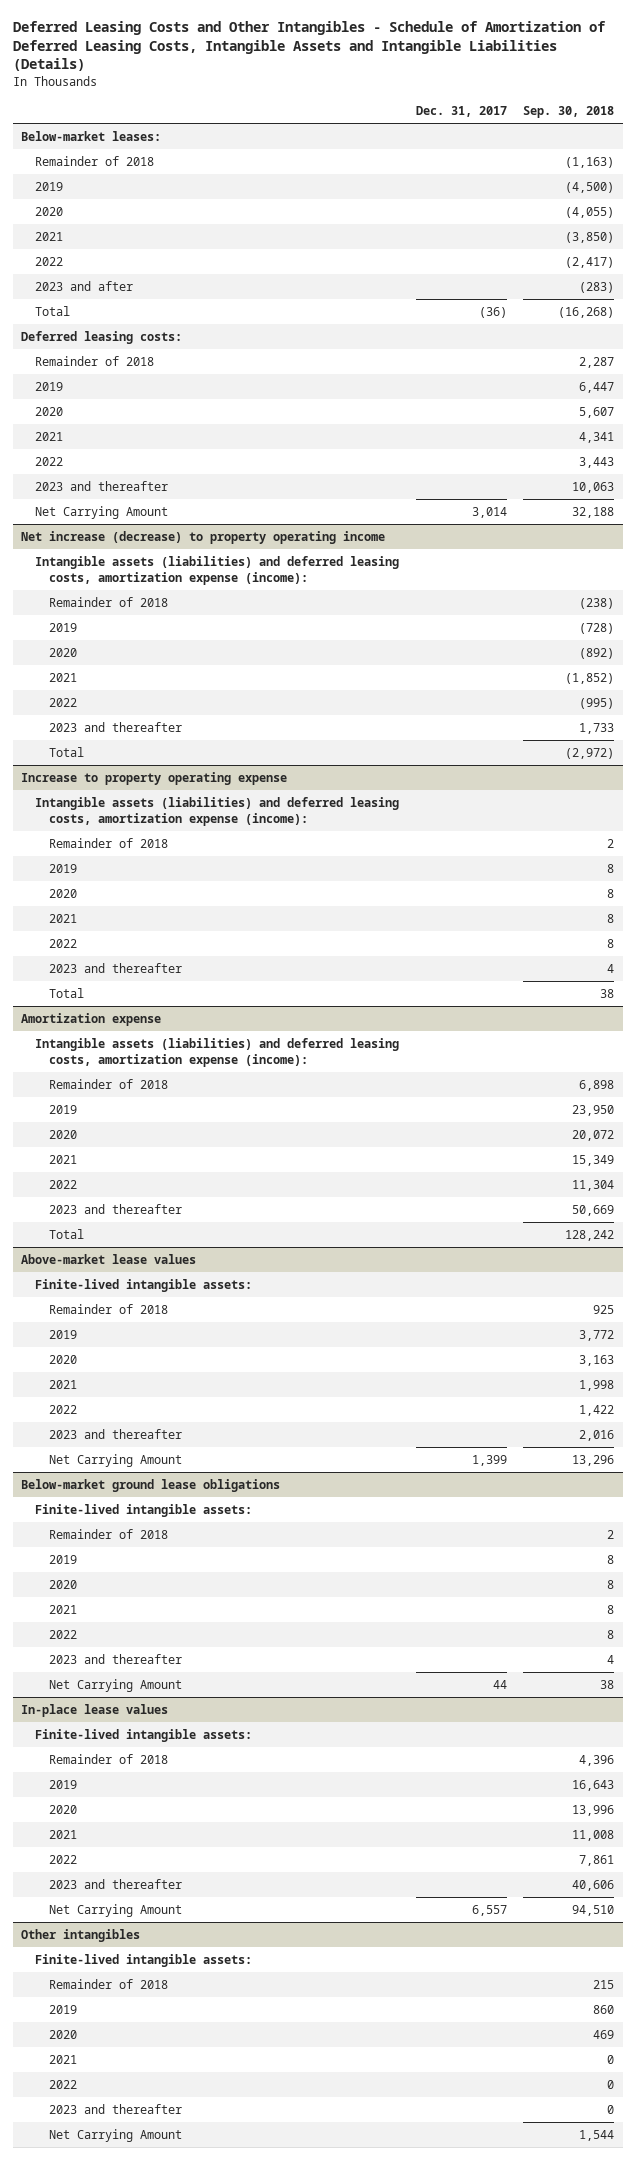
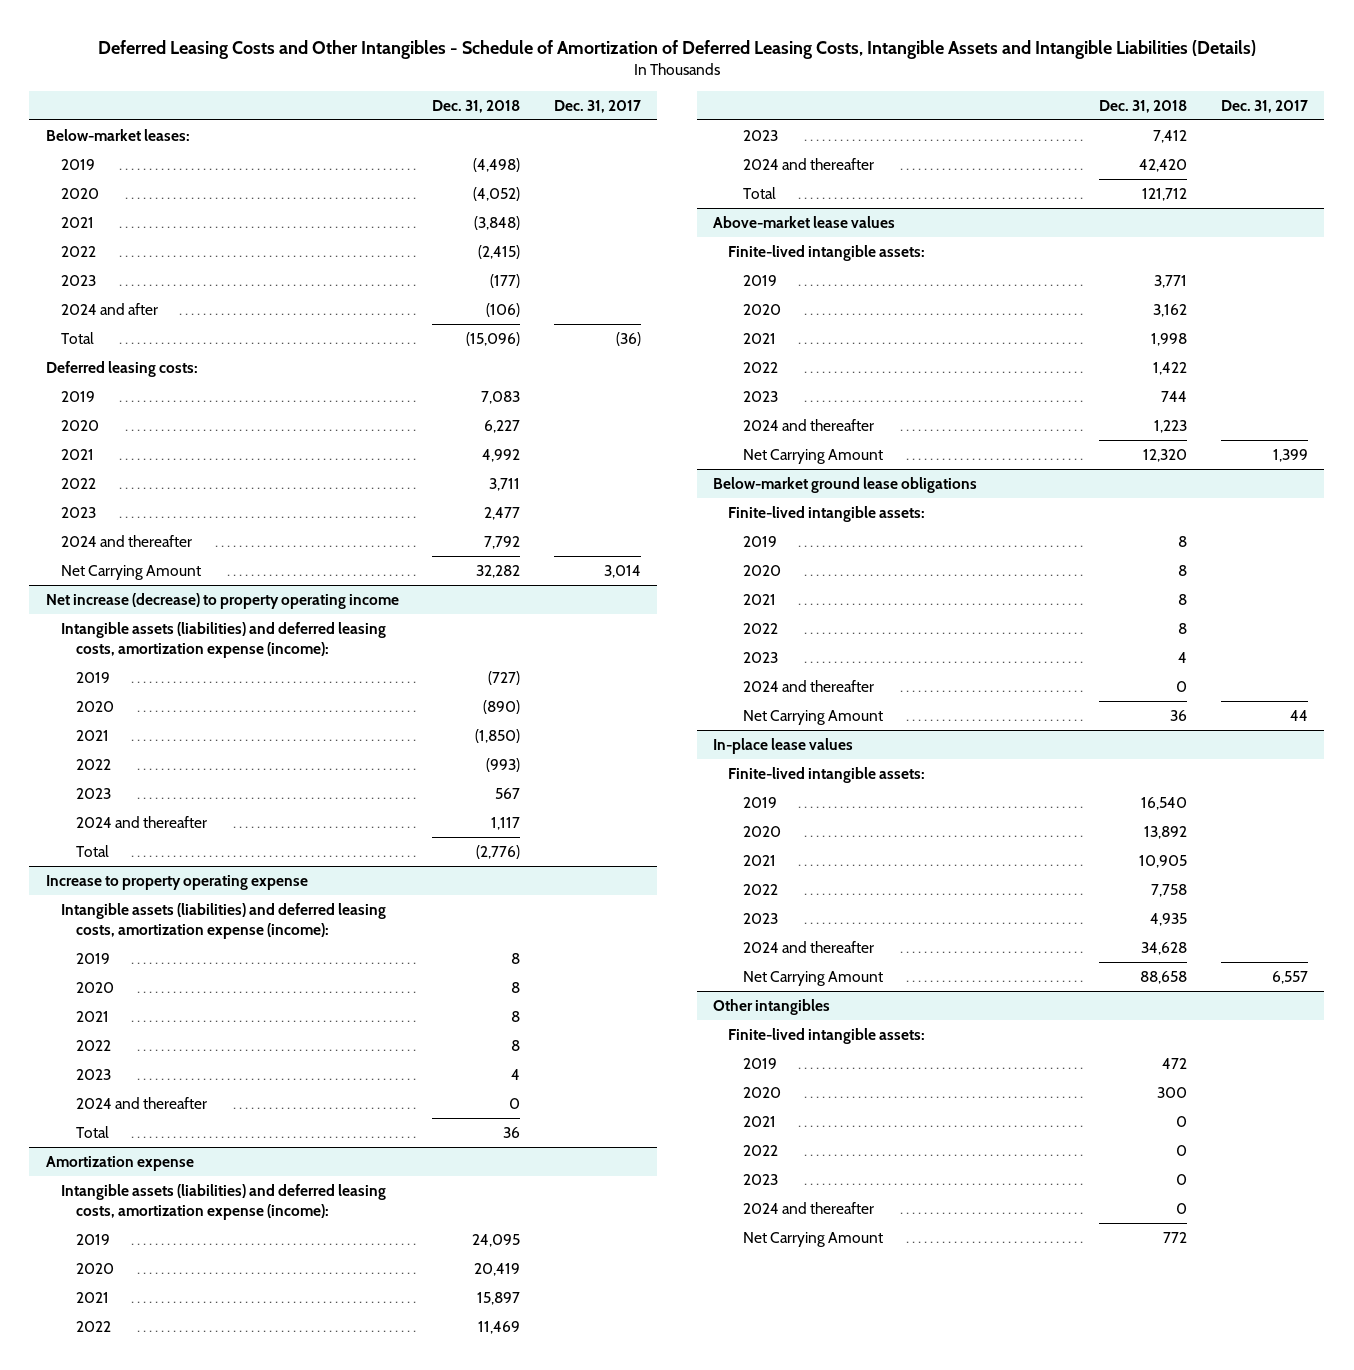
[523,106,615,119] Sep. 30, 2018 -> none
none -> [432,99,521,113] Dec. 31, 2018
[34,155,154,166] Remainder of 2018 -> none
none -> [61,275,97,287] 2023
[34,280,133,291] 2023 and after -> [61,303,159,316] 2024 and after
[34,355,154,366] Remainder of 2018 -> none
none -> [61,507,97,519] 2023
[34,480,168,491] 2023 and thereafter -> [61,535,193,548] 2024 and thereafter
[48,596,168,607] Remainder of 2018 -> none
none -> [76,788,112,800] 2023
[48,721,182,732] 2023 and thereafter -> [76,816,208,829] 2024 and thereafter
[48,837,168,848] Remainder of 2018 -> none
none -> [76,1069,112,1081] 2023
[48,962,182,973] 2023 and thereafter -> [76,1097,208,1110] 2024 and thereafter
[48,1078,168,1089] Remainder of 2018 -> none
none -> [743,130,779,142] 2023
[48,1203,182,1214] 2023 and thereafter -> [743,158,875,171] 2024 and thereafter
[48,1303,168,1314] Remainder of 2018 -> none
none -> [743,391,779,403] 2023
[48,1428,182,1439] 2023 and thereafter -> [743,419,875,432] 2024 and thereafter
[48,1528,168,1539] Remainder of 2018 -> none
none -> [743,652,779,664] 2023
[48,1653,182,1664] 2023 and thereafter -> [743,680,875,693] 2024 and thereafter
[48,1753,168,1764] Remainder of 2018 -> none
none -> [743,913,779,925] 2023
[48,1878,182,1889] 2023 and thereafter -> [743,941,875,954] 2024 and thereafter
[48,1978,168,1989] Remainder of 2018 -> none
none -> [743,1174,779,1186] 2023
[48,2103,182,2114] 2023 and thereafter -> [743,1202,875,1215] 2024 and thereafter

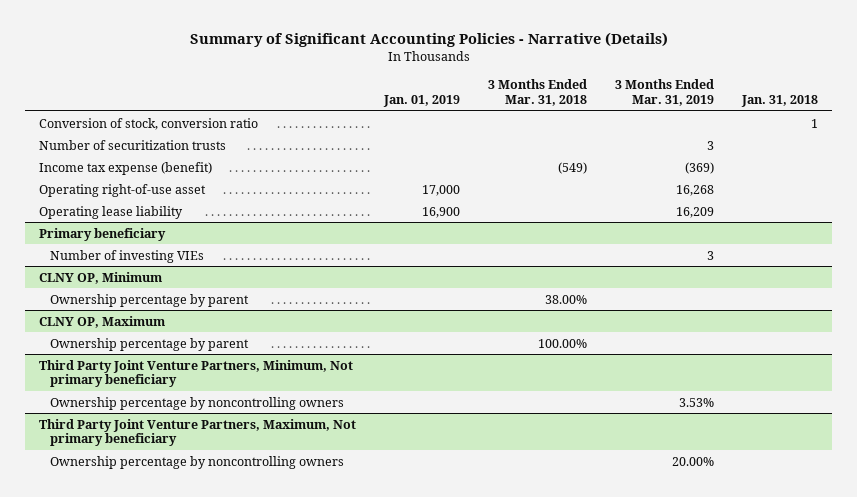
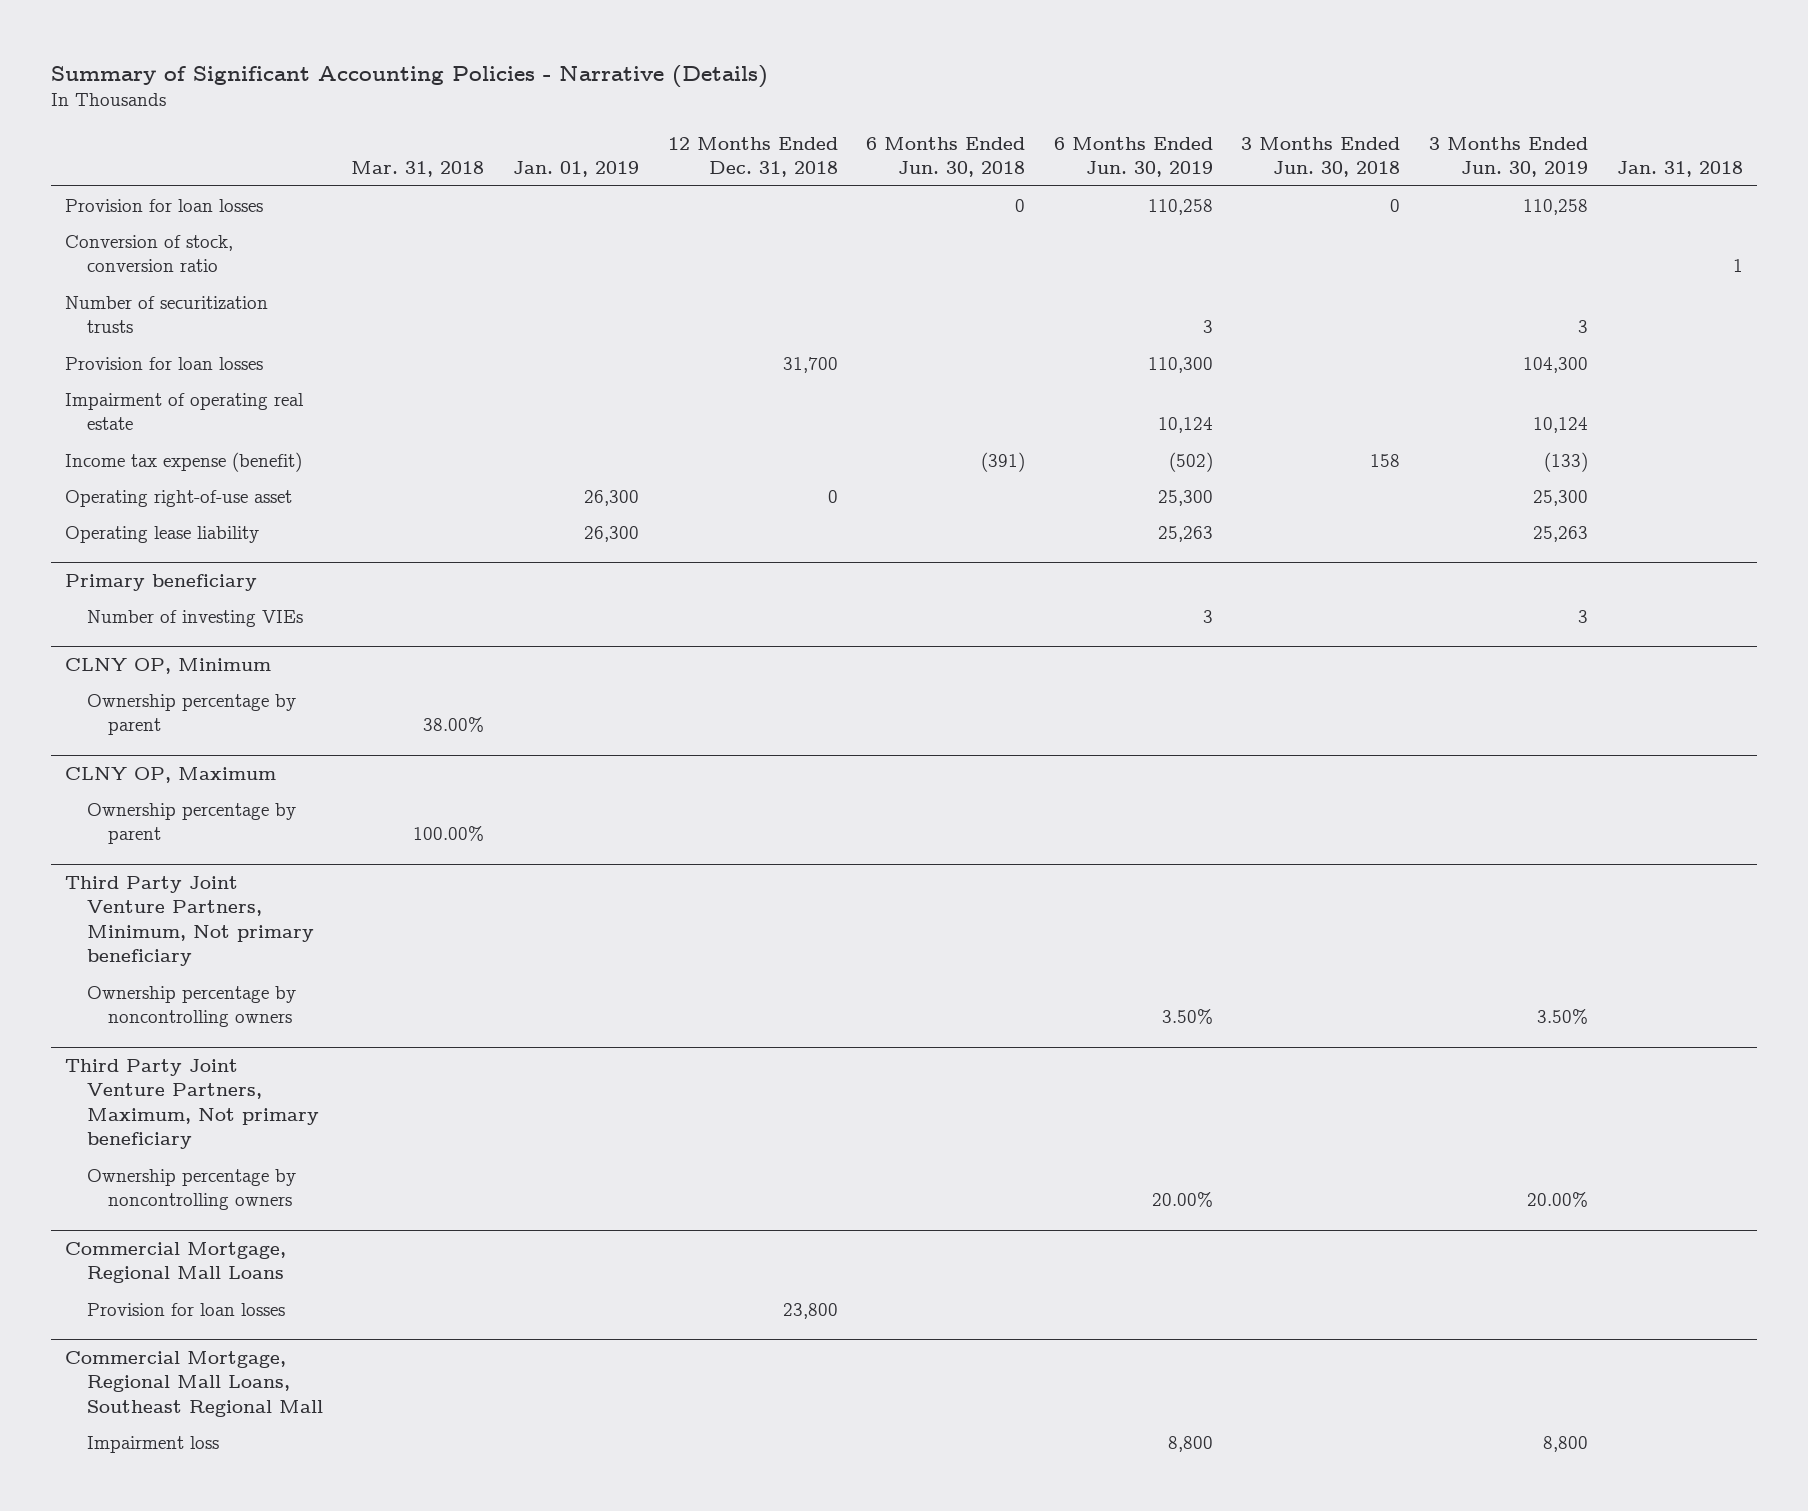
[488,78,588,106] 3 Months Ended Mar. 31, 2018 -> none
[615,78,715,106] 3 Months Ended Mar. 31, 2019 -> none
none -> [351,161,485,178] Mar. 31, 2018
none -> [667,136,838,178] 12 Months Ended Dec. 31, 2018
none -> [866,136,1026,178] 6 Months Ended Jun. 30, 2018
none -> [1053,136,1213,178] 6 Months Ended Jun. 30, 2019
none -> [1241,136,1401,178] 3 Months Ended Jun. 30, 2018
none -> [1428,136,1588,178] 3 Months Ended Jun. 30, 2019
none -> [65,198,264,212] Provision for loan losses
none -> [65,356,264,370] Provision for loan losses
none -> [65,392,305,431] Impairment of operating real estate
[421,184,460,196] 17,000 -> [583,489,639,506] 26,300
[421,206,460,218] 16,900 -> [583,525,639,542] 26,300
none -> [65,1241,287,1284] Commercial Mortgage, Regional Mall Loans
none -> [86,1302,285,1316] Provision for loan losses
none -> [65,1350,323,1417] Commercial Mortgage, Regional Mall Loans, Southeast Regional Mall
none -> [86,1435,219,1453] Impairment loss

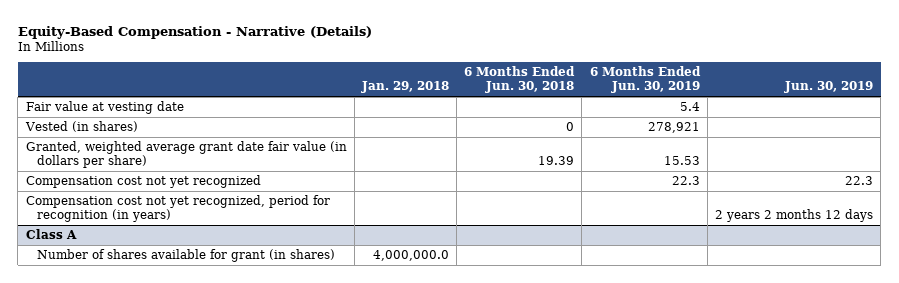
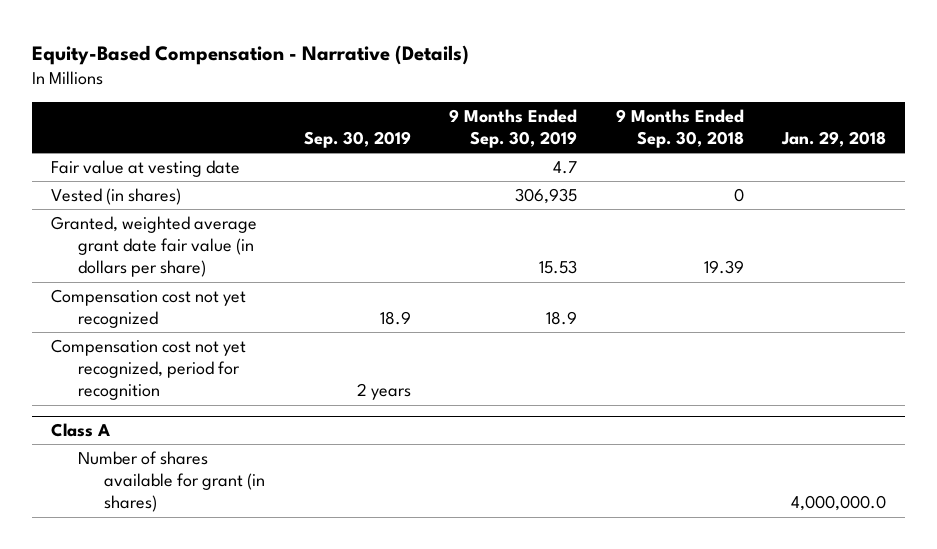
[464,66,576,94] 6 Months Ended Jun. 30, 2018 -> none
[589,66,701,94] 6 Months Ended Jun. 30, 2019 -> none
[783,81,873,94] Jun. 30, 2019 -> none
none -> [303,130,411,148] Sep. 30, 2019
none -> [449,108,578,148] 9 Months Ended Sep. 30, 2019
none -> [615,108,744,148] 9 Months Ended Sep. 30, 2018
[25,195,330,223] Compensation cost not yet recognized, period for recognition (in years) -> [51,339,247,401] Compensation cost not yet recognized, period for recognition

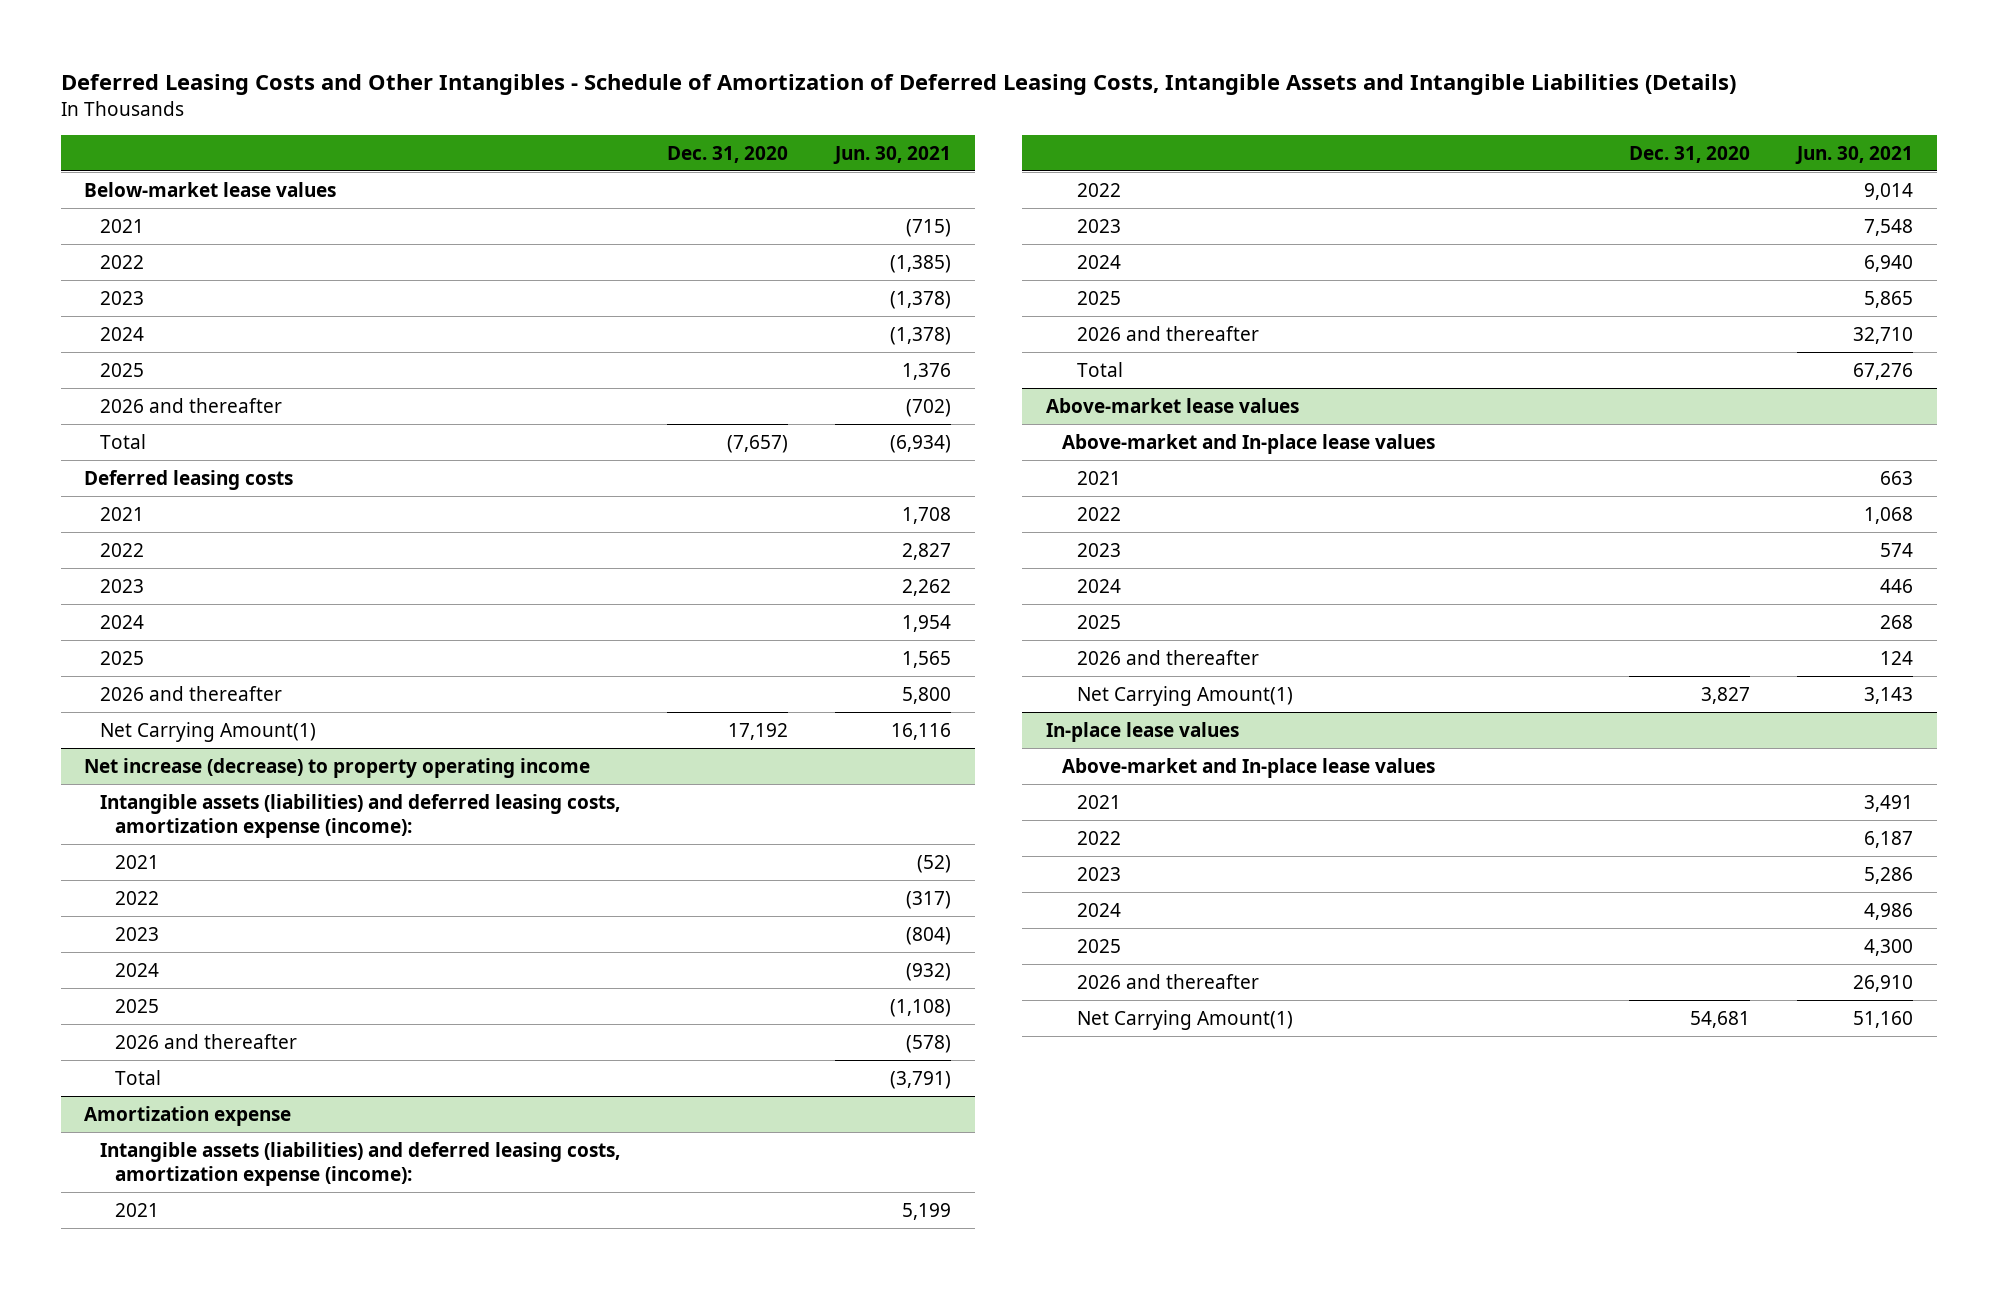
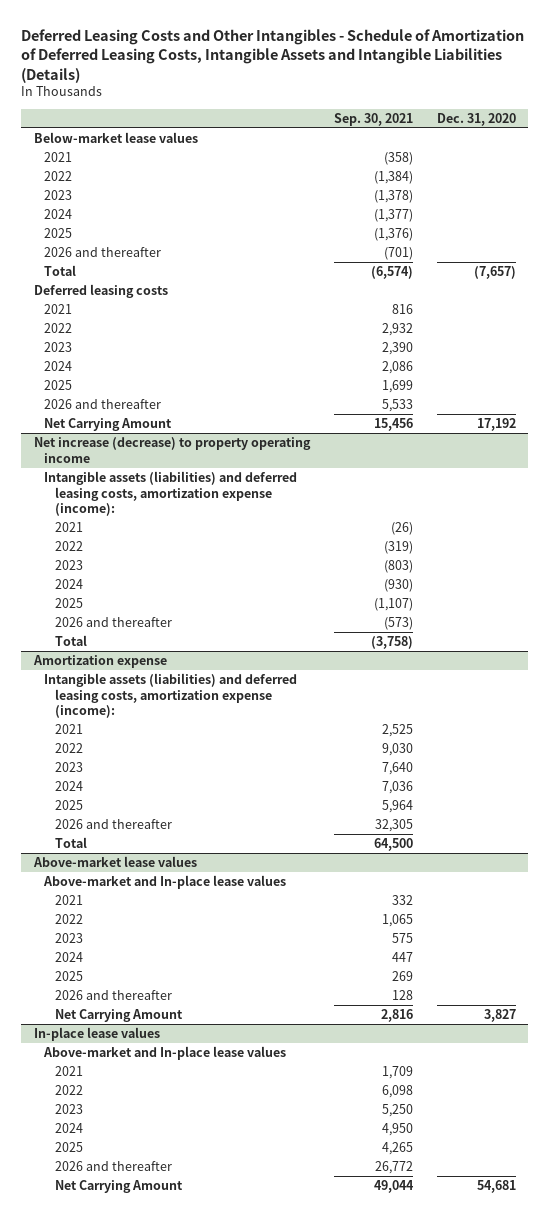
[833,145,952,164] Jun. 30, 2021 -> none
none -> [333,112,413,126] Sep. 30, 2021
[99,721,316,742] Net Carrying Amount(1) -> [44,418,173,432] Net Carrying Amount
[1077,685,1294,706] Net Carrying Amount(1) -> [54,1009,183,1023] Net Carrying Amount
[1077,1009,1294,1030] Net Carrying Amount(1) -> [54,1180,183,1194] Net Carrying Amount

